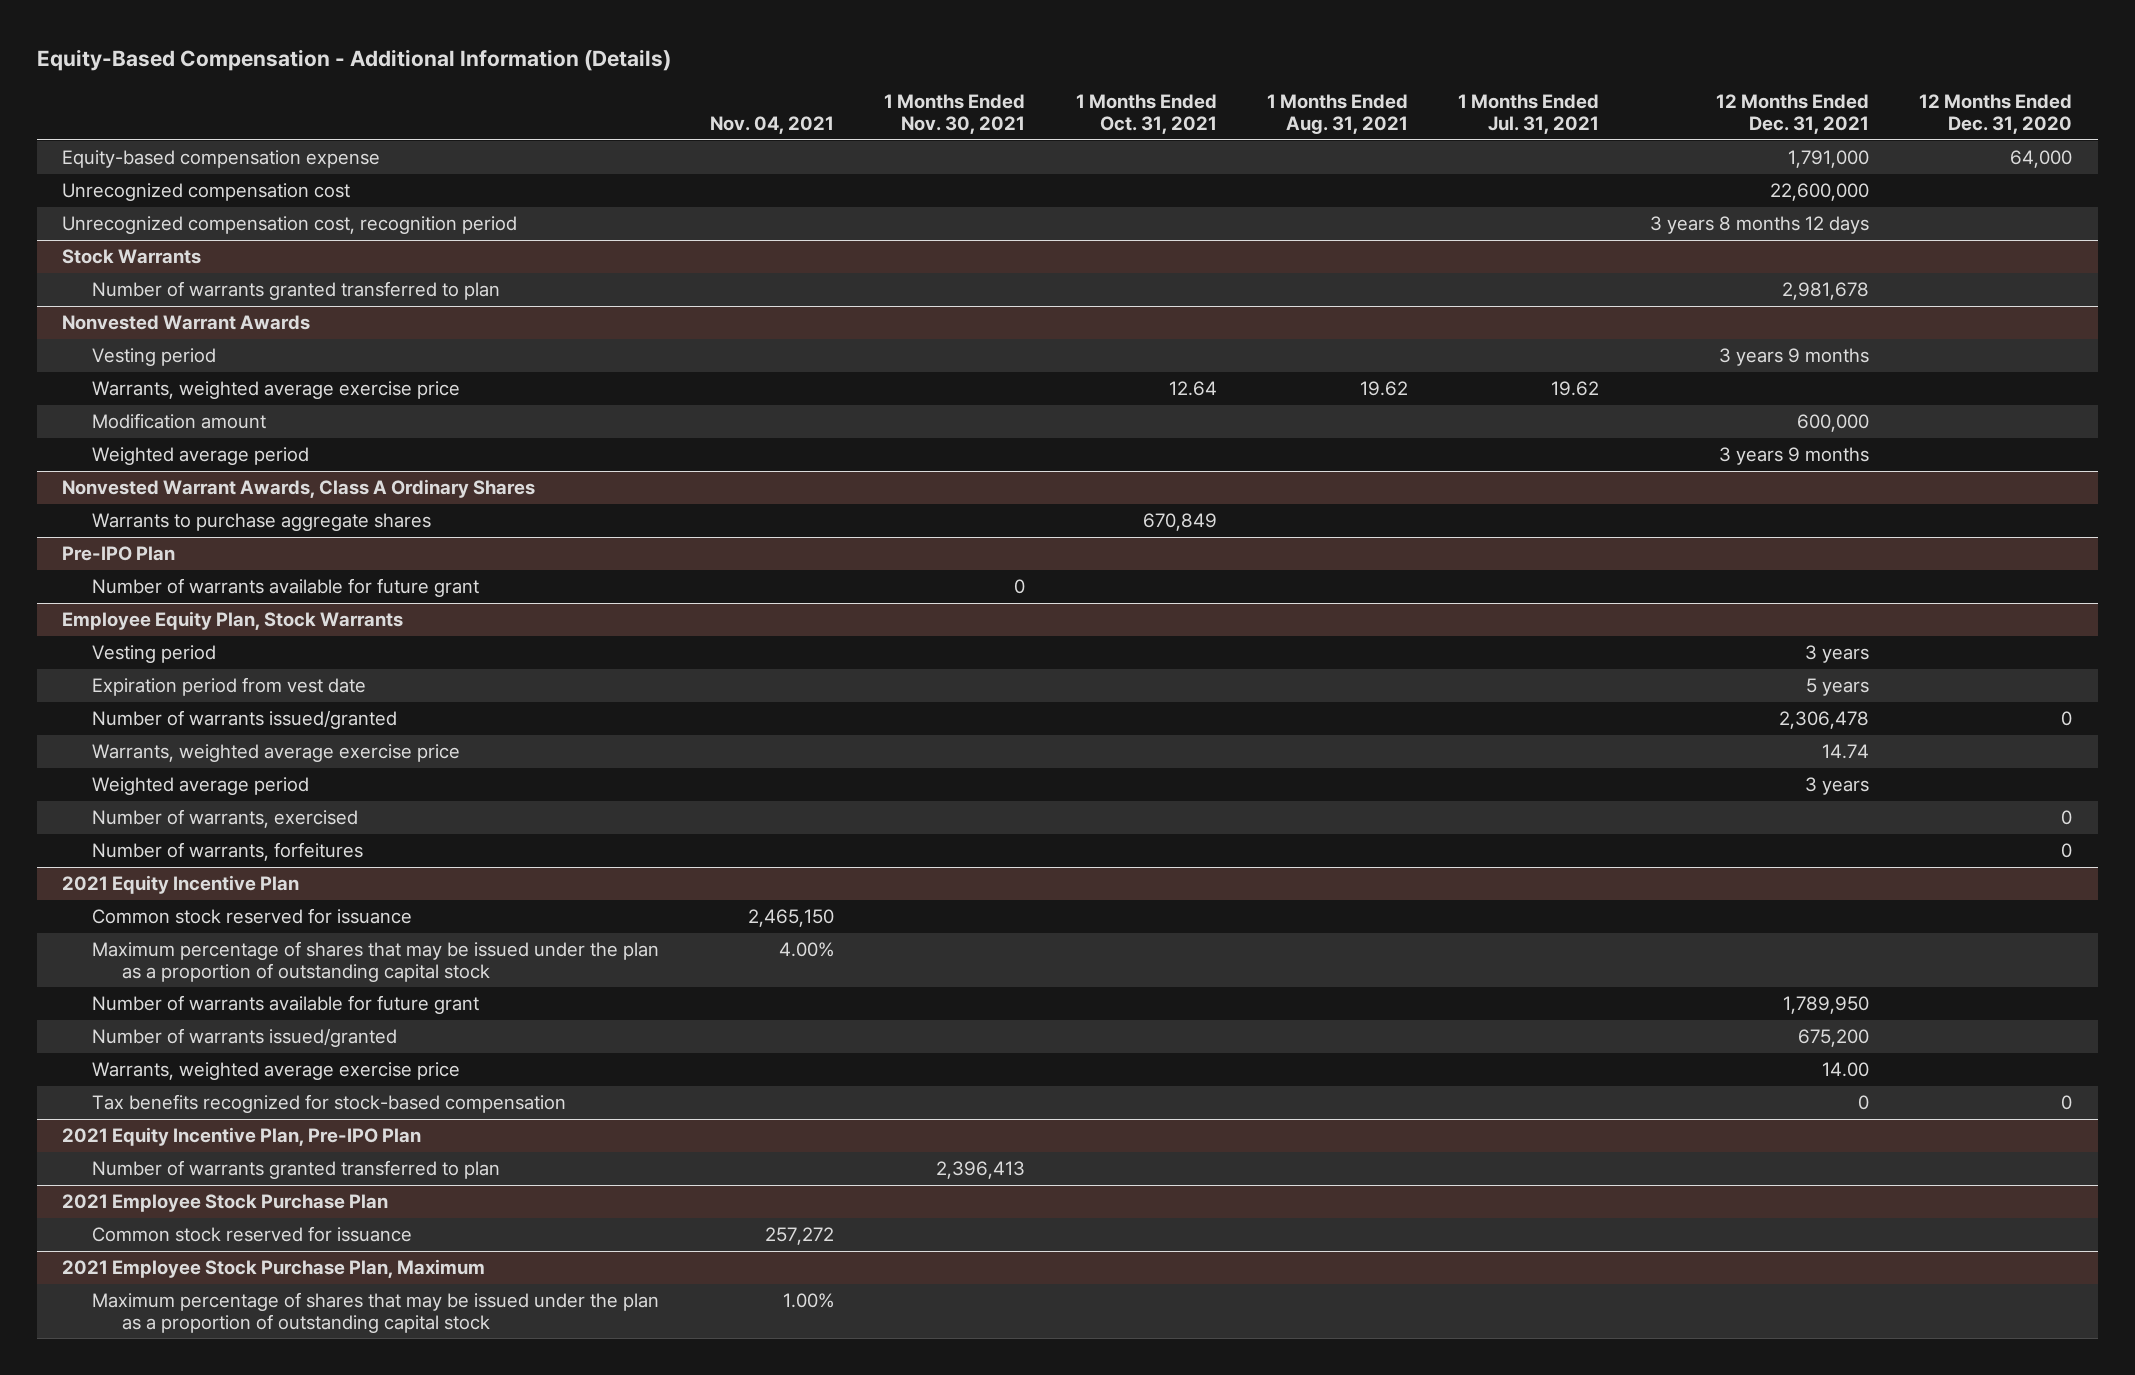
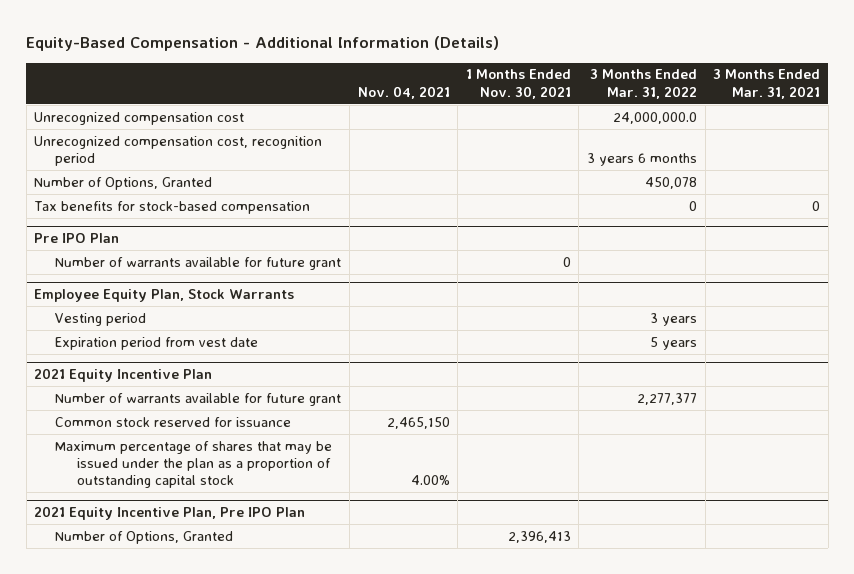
[1075,94,1217,134] 1 Months Ended Oct. 31, 2021 -> none
[1267,94,1409,134] 1 Months Ended Aug. 31, 2021 -> none
[1458,94,1600,134] 1 Months Ended Jul. 31, 2021 -> none
[1715,94,1869,134] 12 Months Ended Dec. 31, 2021 -> none
[1919,94,2073,134] 12 Months Ended Dec. 31, 2020 -> none
none -> [589,69,697,99] 3 Months Ended Mar. 31, 2022
none -> [713,69,821,99] 3 Months Ended Mar. 31, 2021
[62,149,381,168] Equity-based compensation expense -> none
[62,248,202,264] Stock Warrants -> none
[92,280,501,300] Number of warrants granted transferred to plan -> none
[62,314,311,330] Nonvested Warrant Awards -> none
[92,347,217,366] Vesting period -> none
[92,380,461,399] Warrants, weighted average exercise price -> none
[92,412,267,429] Modification amount -> none
[92,446,310,465] Weighted average period -> none
[62,478,536,498] Nonvested Warrant Awards, Class A Ordinary Shares -> none
[92,512,432,531] Warrants to purchase aggregate shares -> none
none -> [34,176,213,190] Number of Options, Granted
none -> [34,200,311,214] Tax benefits for stock-based compensation
[62,545,176,561] Pre-IPO Plan -> [34,233,120,244] Pre IPO Plan
[92,709,398,729] Number of warrants issued/granted -> none
[92,743,461,762] Warrants, weighted average exercise price -> none
[92,776,310,795] Weighted average period -> none
[92,808,359,828] Number of warrants, exercised -> none
[92,841,364,861] Number of warrants, forfeitures -> none
[92,994,480,1014] Number of warrants available for future grant -> [55,392,342,406] Number of warrants available for future grant
[92,1027,398,1047] Number of warrants issued/granted -> none
[92,1061,461,1080] Warrants, weighted average exercise price -> none
[92,1093,567,1113] Tax benefits recognized for stock-based compensation -> none
[62,1193,389,1212] 2021 Employee Stock Purchase Plan -> none
[92,1225,413,1242] Common stock reserved for issuance -> none
[62,1258,486,1278] 2021 Employee Stock Purchase Plan, Maximum -> none
[92,1291,660,1333] Maximum percentage of shares that may be issued under the plan as a proportion of outstanding capital stock -> none
[62,1126,422,1146] 2021 Equity Incentive Plan, Pre-IPO Plan -> [34,506,306,521] 2021 Equity Incentive Plan, Pre IPO Plan
[92,1159,501,1179] Number of warrants granted transferred to plan -> [55,530,234,544] Number of Options, Granted

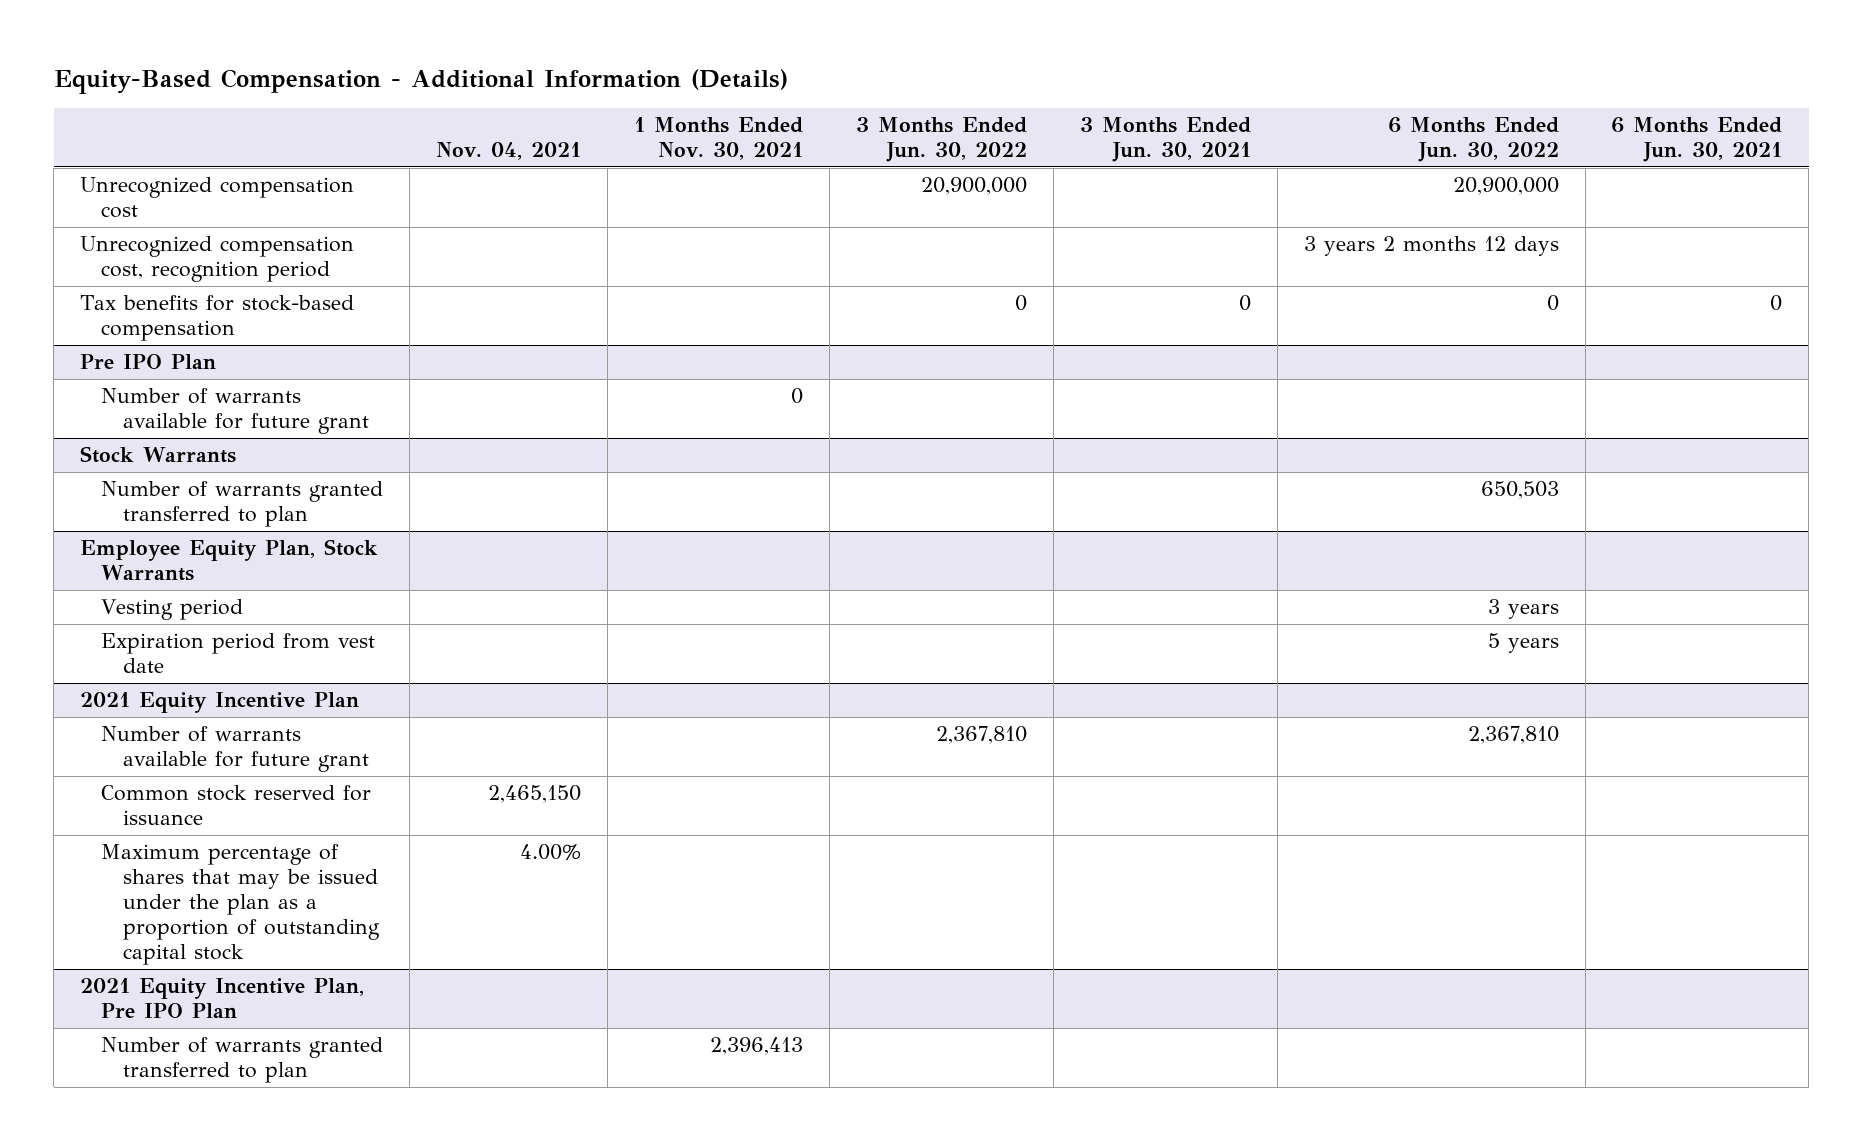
[589,69,697,99] 3 Months Ended Mar. 31, 2022 -> none
[713,69,821,99] 3 Months Ended Mar. 31, 2021 -> none
none -> [855,117,1027,163] 3 Months Ended Jun. 30, 2022
none -> [1079,117,1251,163] 3 Months Ended Jun. 30, 2021
none -> [1387,117,1559,163] 6 Months Ended Jun. 30, 2022
none -> [1611,117,1783,163] 6 Months Ended Jun. 30, 2021
[34,176,213,190] Number of Options, Granted -> none
none -> [79,446,236,464] Stock Warrants
none -> [101,481,384,528] Number of warrants granted transferred to plan
[55,530,234,544] Number of Options, Granted -> [101,1037,384,1084] Number of warrants granted transferred to plan

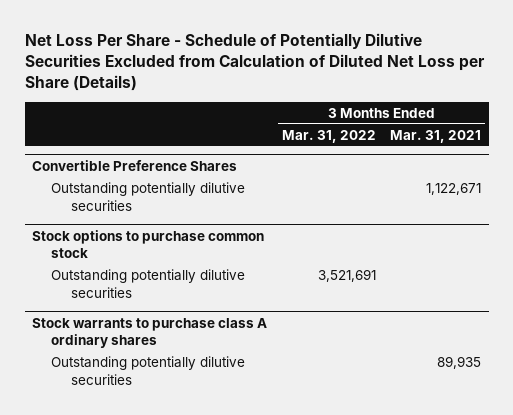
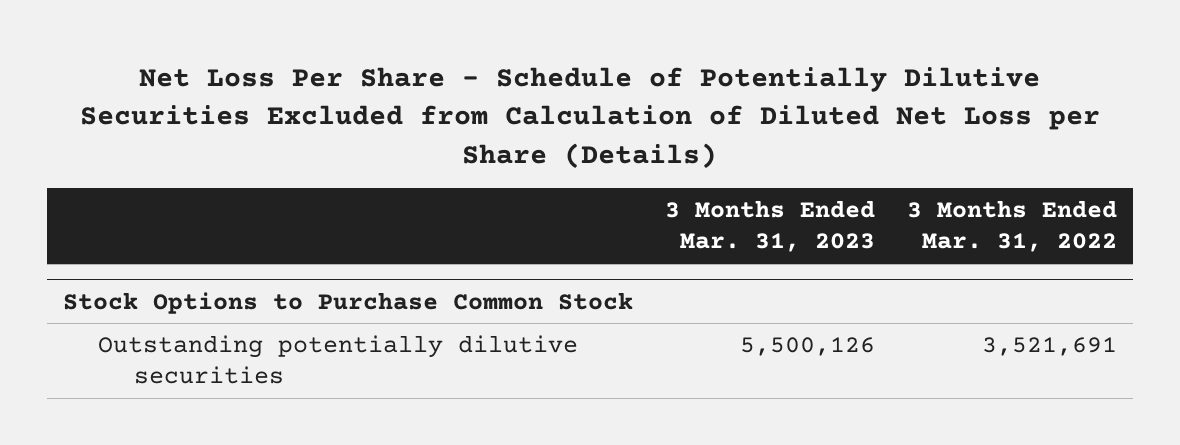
[390,129,482,143] Mar. 31, 2021 -> none
none -> [664,200,875,253] 3 Months Ended Mar. 31, 2023
[31,159,237,171] Convertible Preference Shares -> none
[51,181,246,211] Outstanding potentially dilutive securities -> none
[31,229,264,259] Stock options to purchase common stock -> [62,291,633,314] Stock Options to Purchase Common Stock
[31,317,267,349] Stock warrants to purchase class A ordinary shares -> none
[51,355,246,385] Outstanding potentially dilutive securities -> none

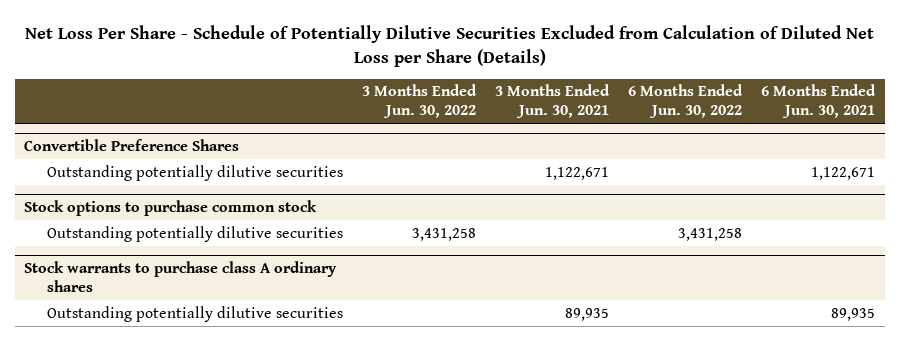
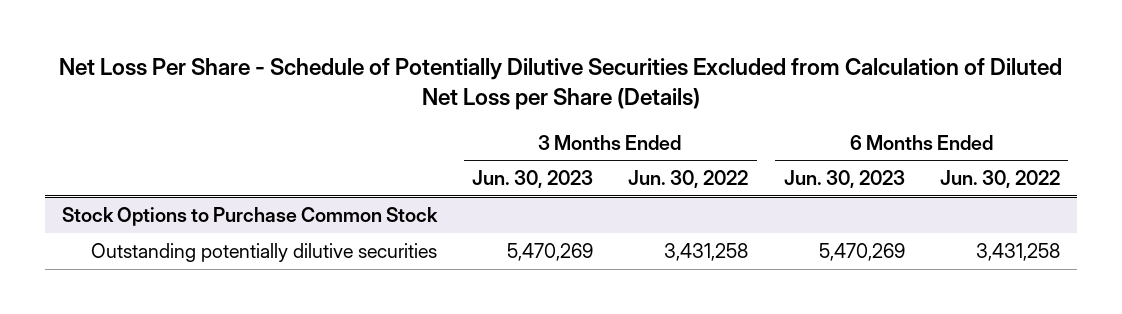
[494,84,610,119] 3 Months Ended Jun. 30, 2021 -> none
[761,84,877,119] 6 Months Ended Jun. 30, 2021 -> none
none -> [472,170,594,189] Jun. 30, 2023
none -> [783,170,905,189] Jun. 30, 2023
[24,139,240,152] Convertible Preference Shares -> none
[46,164,343,181] Outstanding potentially dilutive securities -> none
[24,200,318,217] Stock options to purchase common stock -> [62,206,439,226] Stock Options to Purchase Common Stock
[24,261,338,293] Stock warrants to purchase class A ordinary shares -> none
[46,305,343,322] Outstanding potentially dilutive securities -> none

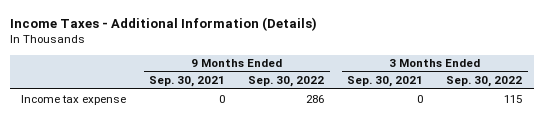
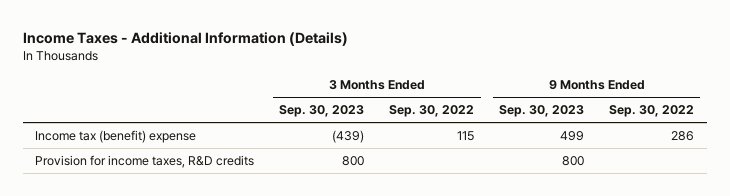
[149,76,226,88] Sep. 30, 2021 -> none
[347,76,424,88] Sep. 30, 2021 -> none
none -> [279,105,365,118] Sep. 30, 2023
none -> [499,105,585,118] Sep. 30, 2023
[21,94,127,105] Income tax expense -> [35,129,197,143] Income tax (benefit) expense
none -> [35,154,255,168] Provision for income taxes, R&D credits

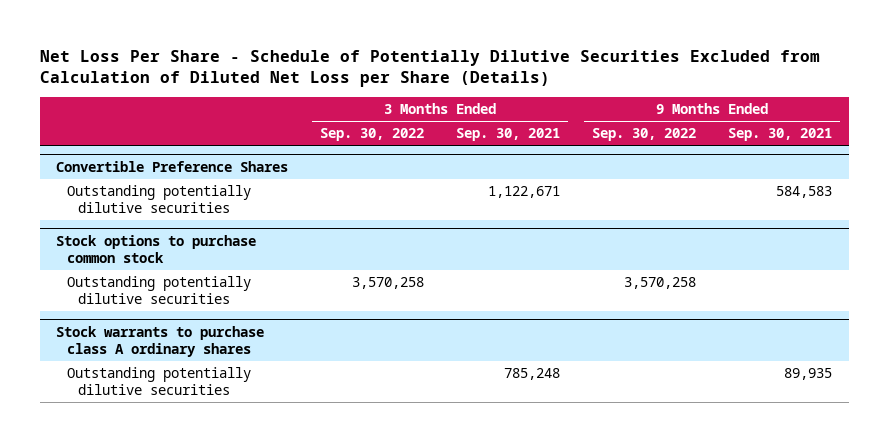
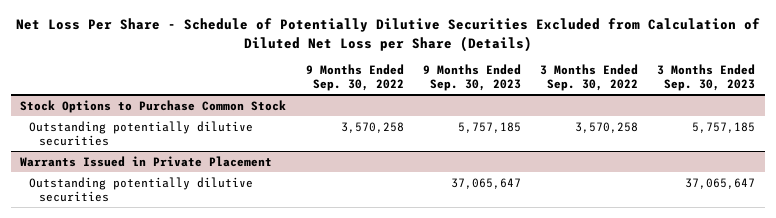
[456,128,561,142] Sep. 30, 2021 -> none
[728,128,833,142] Sep. 30, 2021 -> none
none -> [422,63,521,91] 9 Months Ended Sep. 30, 2023
none -> [657,63,756,91] 3 Months Ended Sep. 30, 2023
[56,160,289,172] Convertible Preference Shares -> none
[67,185,252,214] Outstanding potentially dilutive securities -> none
[56,234,257,263] Stock options to purchase common stock -> [20,99,287,113] Stock Options to Purchase Common Stock
[56,325,265,357] Stock warrants to purchase class A ordinary shares -> [20,155,273,167] Warrants Issued in Private Placement

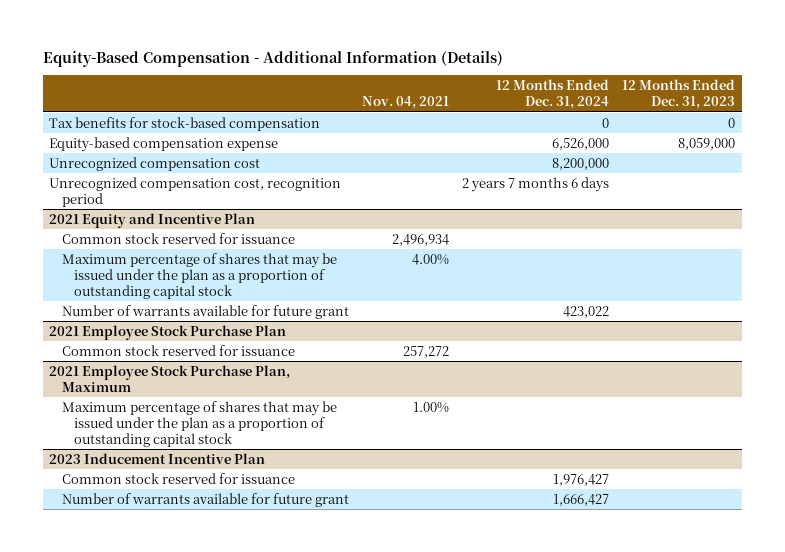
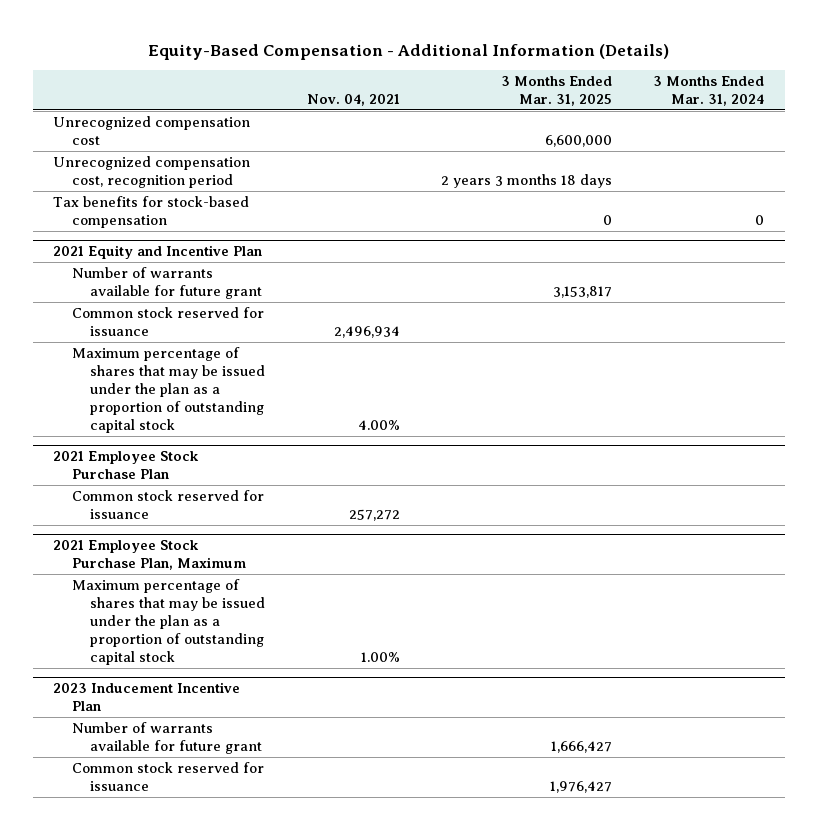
[496,79,610,110] 12 Months Ended Dec. 31, 2024 -> none
[622,79,736,110] 12 Months Ended Dec. 31, 2023 -> none
none -> [500,76,612,107] 3 Months Ended Mar. 31, 2025
none -> [652,76,764,107] 3 Months Ended Mar. 31, 2024
[49,136,279,152] Equity-based compensation expense -> none
[49,116,321,131] Tax benefits for stock-based compensation -> [53,195,250,228] Tax benefits for stock-based compensation
[61,304,349,319] Number of warrants available for future grant -> [71,266,263,299] Number of warrants available for future grant
[61,472,295,484] Common stock reserved for issuance -> [71,761,264,791] Common stock reserved for issuance

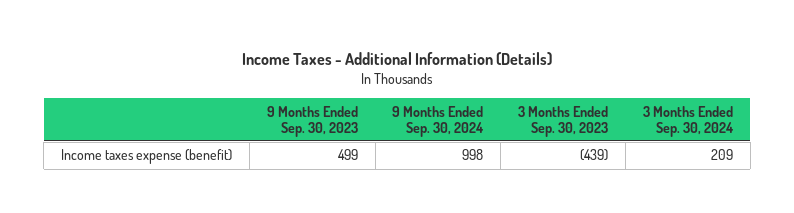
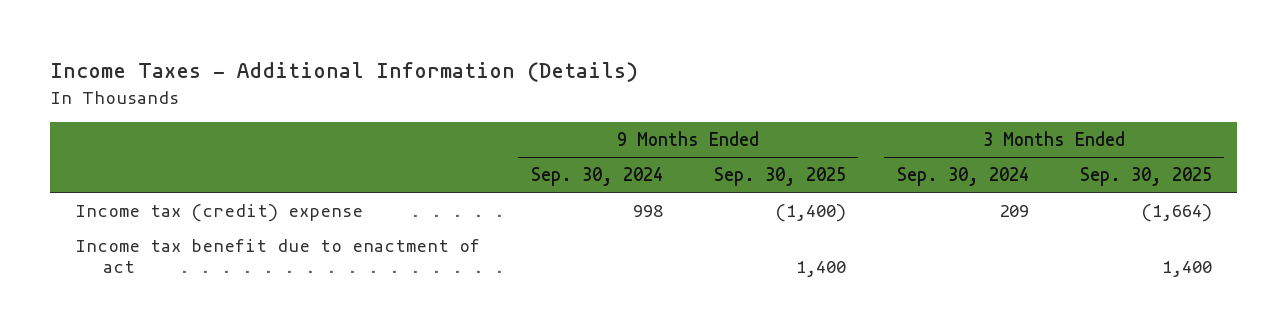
[266,105,358,137] 9 Months Ended Sep. 30, 2023 -> none
[518,105,609,137] 3 Months Ended Sep. 30, 2023 -> none
none -> [713,167,846,187] Sep. 30, 2025
none -> [1079,167,1212,187] Sep. 30, 2025
[61,149,233,165] Income taxes expense (benefit) -> [74,203,363,222] Income tax (credit) expense
none -> [74,238,480,274] Income tax benefit due to enactment of act

